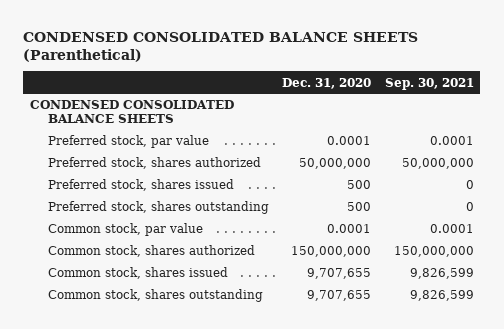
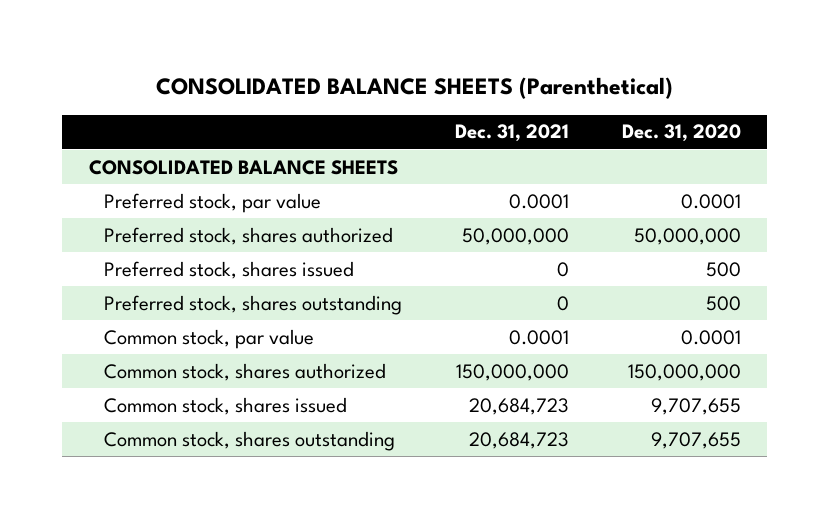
[23,31,419,62] CONDENSED CONSOLIDATED BALANCE SHEETS (Parenthetical) -> [155,77,673,100] CONSOLIDATED BALANCE SHEETS (Parenthetical)
[384,77,474,90] Sep. 30, 2021 -> none
none -> [454,124,569,143] Dec. 31, 2021
[30,100,235,123] CONDENSED CONSOLIDATED BALANCE SHEETS -> [88,159,398,175] CONSOLIDATED BALANCE SHEETS

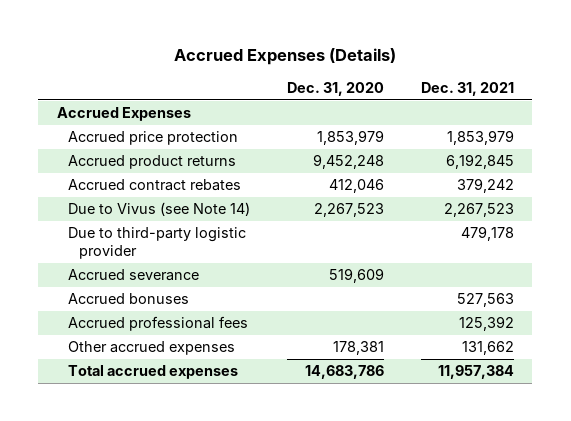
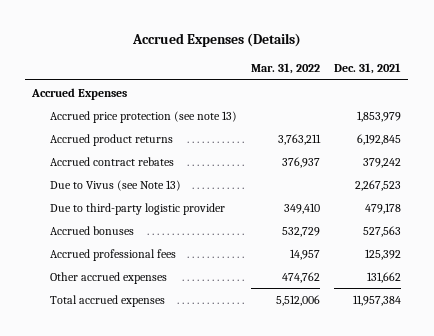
[286,81,384,96] Dec. 31, 2020 -> none
none -> [251,63,321,75] Mar. 31, 2022
[67,131,238,146] Accrued price protection -> [50,110,238,123] Accrued price protection (see note 13)
[67,202,250,217] Due to Vivus (see Note 14) -> [50,179,182,191] Due to Vivus (see Note 13)
[67,269,199,282] Accrued severance -> none

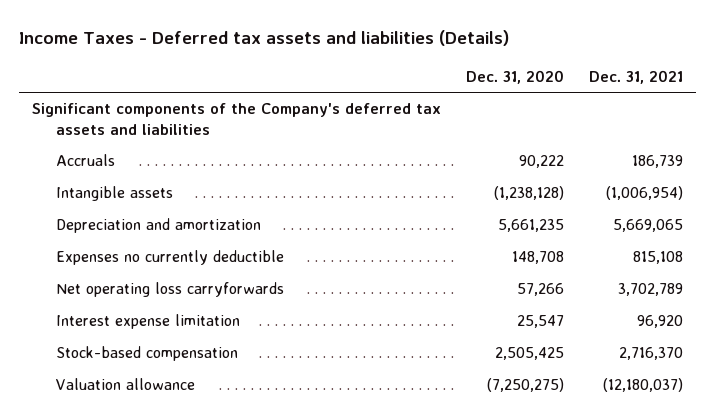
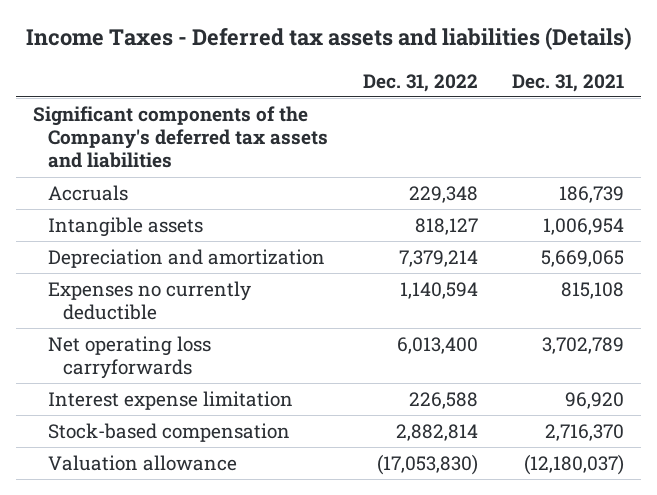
[466,69,565,84] Dec. 31, 2020 -> none
none -> [362,73,478,92] Dec. 31, 2022
[606,186,684,201] (1,006,954) -> [543,217,625,235] 1,006,954

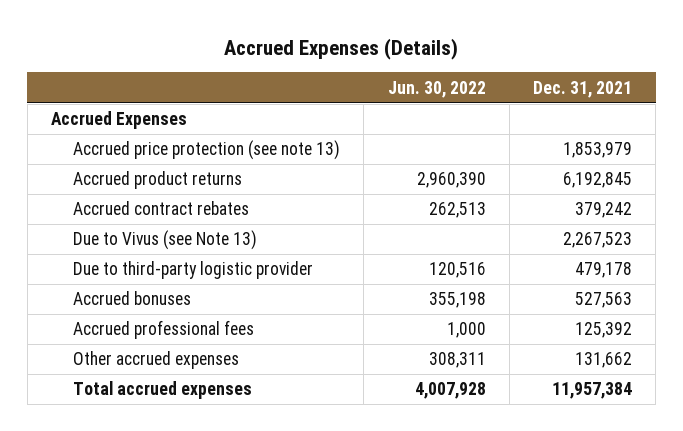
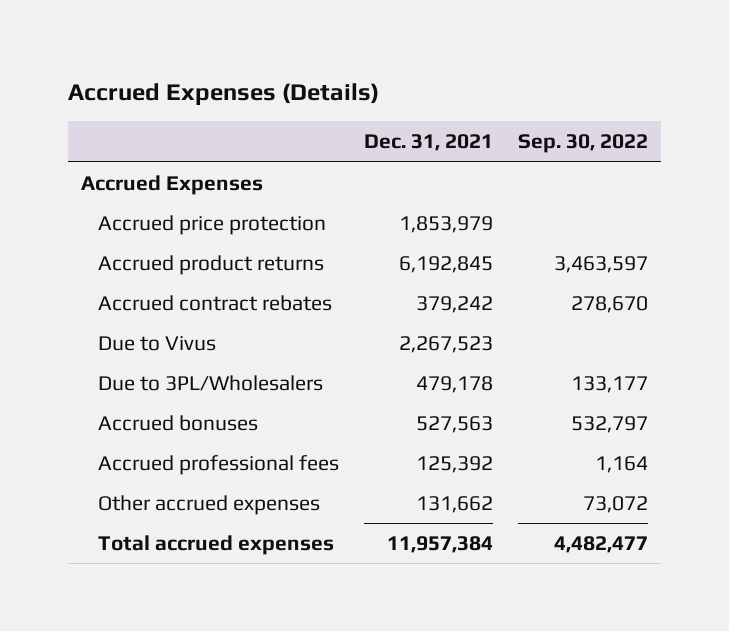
[387,80,486,98] Jun. 30, 2022 -> none
none -> [518,134,649,154] Sep. 30, 2022
[73,140,341,161] Accrued price protection (see note 13) -> [98,214,327,235] Accrued price protection
[73,230,258,251] Due to Vivus (see Note 13) -> [98,335,217,351] Due to Vivus
[73,261,314,280] Due to third-party logistic provider -> [98,374,324,391] Due to 3PL/Wholesalers

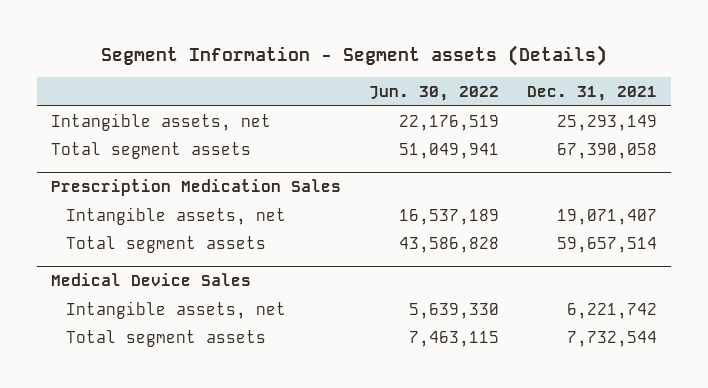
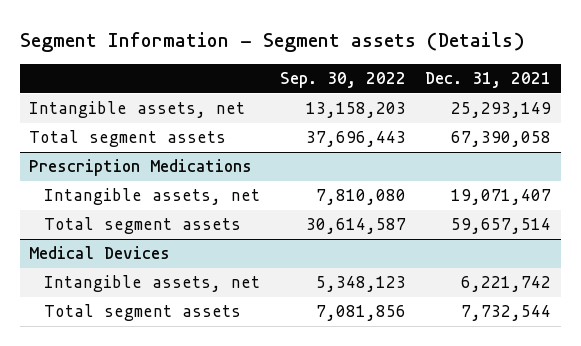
[369,85,500,101] Jun. 30, 2022 -> none
none -> [279,72,406,89] Sep. 30, 2022
[51,179,342,197] Prescription Medication Sales -> [29,159,253,177] Prescription Medications
[51,273,252,287] Medical Device Sales -> [29,246,171,260] Medical Devices

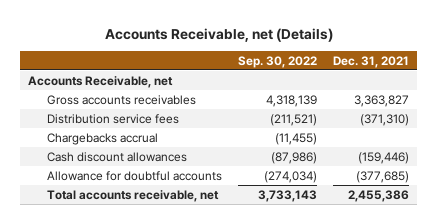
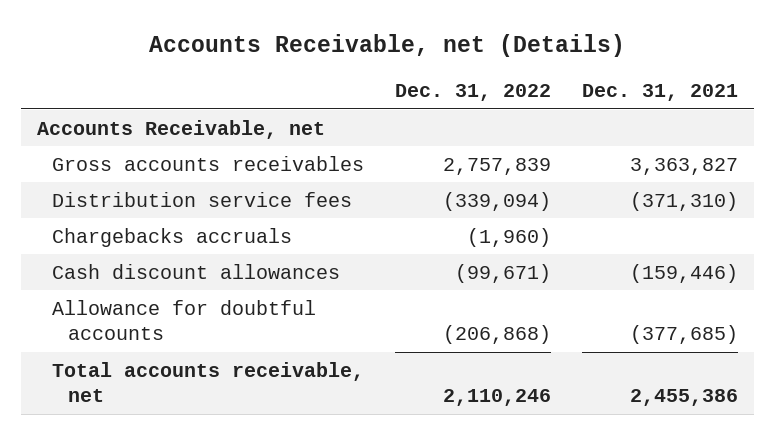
[238,55,318,68] Sep. 30, 2022 -> none
none -> [395,84,552,102] Dec. 31, 2022
[47,132,159,145] Chargebacks accrual -> [52,227,293,247] Chargebacks accruals

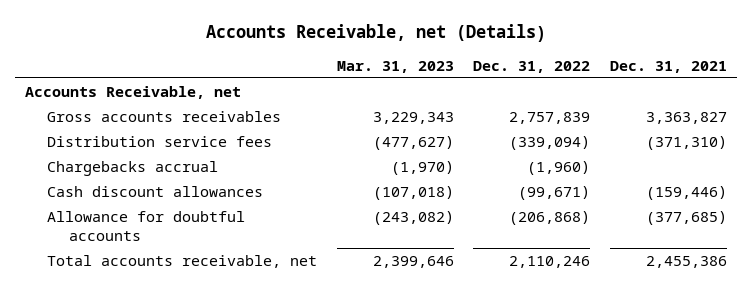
none -> [336,60,454,73] Mar. 31, 2023
[52,227,293,247] Chargebacks accruals -> [47,160,219,176] Chargebacks accrual

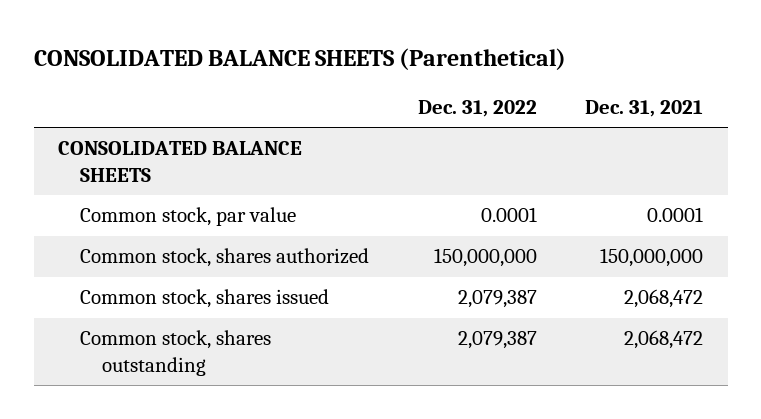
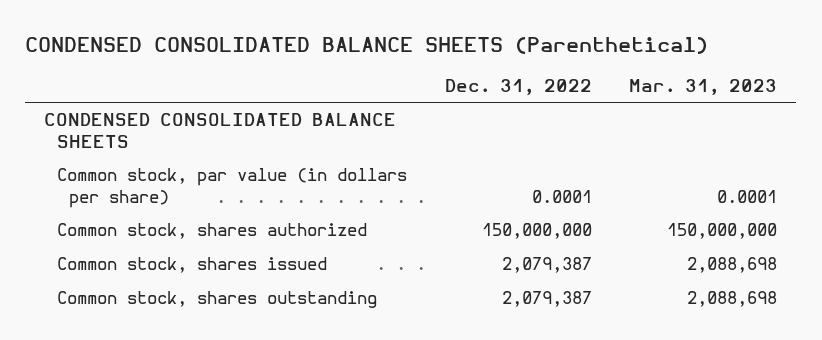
[33,47,566,70] CONSOLIDATED BALANCE SHEETS (Parenthetical) -> [25,36,709,54] CONDENSED CONSOLIDATED BALANCE SHEETS (Parenthetical)
[585,99,704,117] Dec. 31, 2021 -> none
none -> [629,78,778,95] Mar. 31, 2023
[58,141,303,182] CONSOLIDATED BALANCE SHEETS -> [44,113,397,148] CONDENSED CONSOLIDATED BALANCE SHEETS
[80,207,297,227] Common stock, par value -> [56,168,407,208] Common stock, par value (in dollars per share)

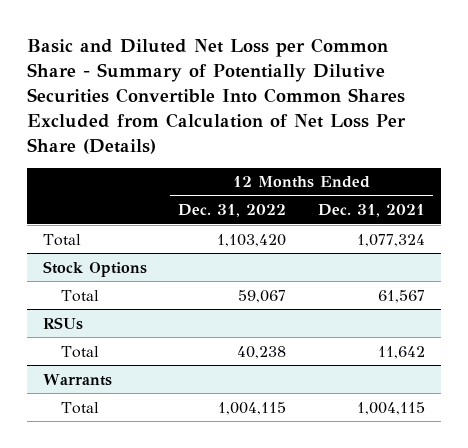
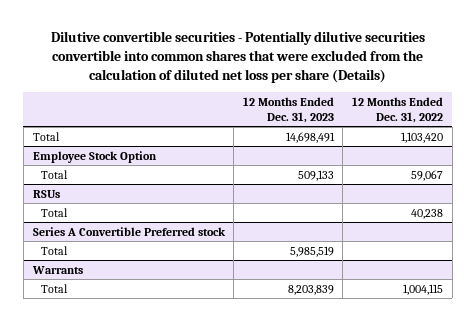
[26,37,406,154] Basic and Diluted Net Loss per Common Share - Summary of Potentially Dilutive Securities Convertible Into Common Shares Excluded from Calculation of Net Loss Per Share (Details) -> [50,31,425,83] Dilutive convertible securities - Potentially dilutive securities convertible into common shares that were excluded from the calculation of diluted net loss per share (Details)
[317,204,425,218] Dec. 31, 2021 -> none
none -> [242,96,334,123] 12 Months Ended Dec. 31, 2023
[42,260,147,277] Stock Options -> [32,150,157,163] Employee Stock Option
none -> [32,226,226,236] Series A Convertible Preferred stock
none -> [41,245,69,255] Total

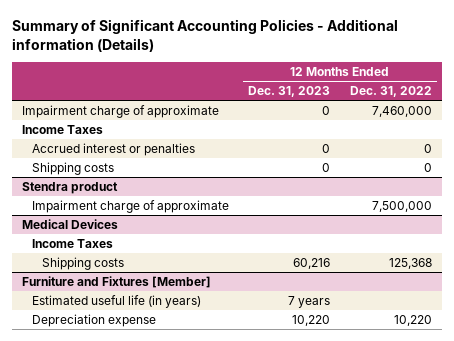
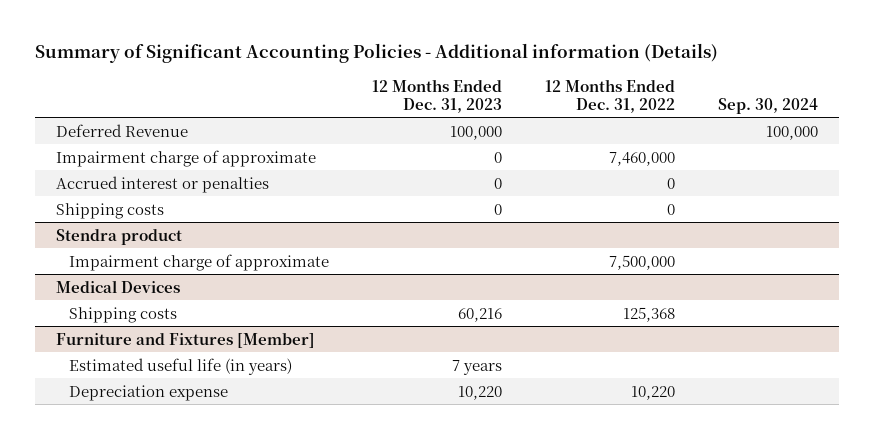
none -> [717,97,818,114] Sep. 30, 2024
none -> [56,123,189,137] Deferred Revenue
[21,124,103,134] Income Taxes -> none
[31,238,113,248] Income Taxes -> none

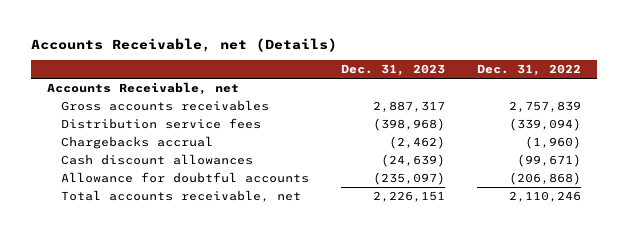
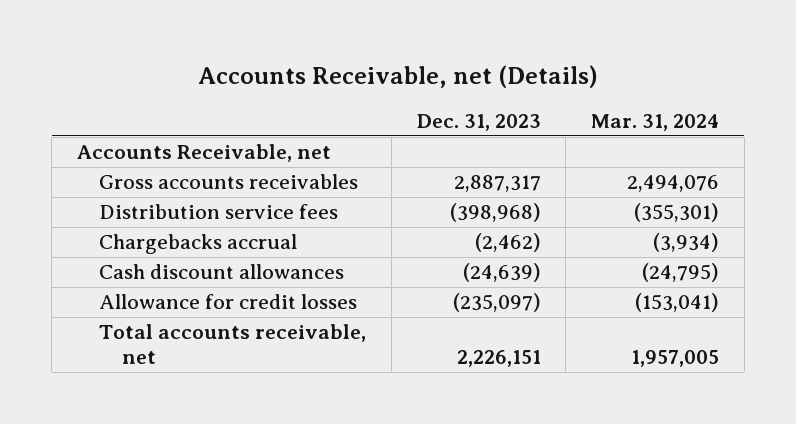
[476,64,581,77] Dec. 31, 2022 -> none
none -> [591,113,720,131] Mar. 31, 2024
[60,172,309,184] Allowance for doubtful accounts -> [99,294,358,310] Allowance for credit losses

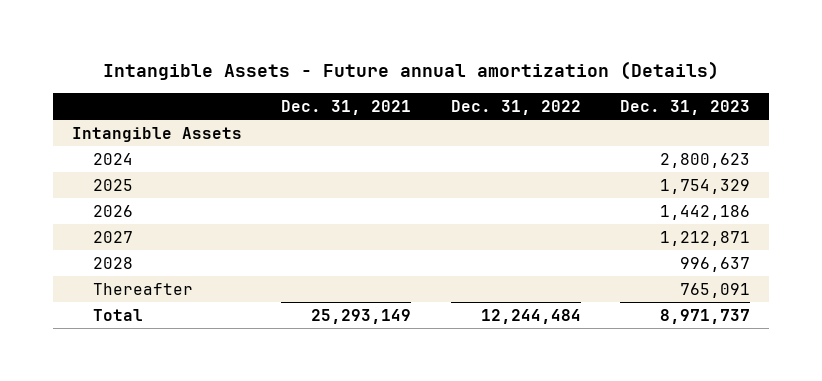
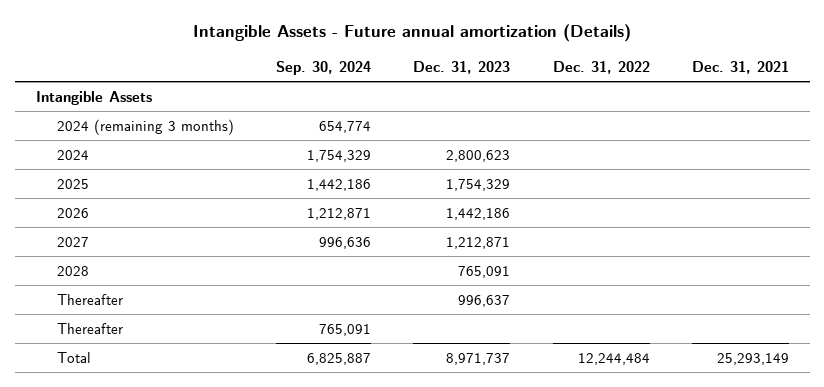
none -> [276,60,372,75] Sep. 30, 2024
none -> [57,118,235,135] 2024 (remaining 3 months)
[679,256,750,272] 996,637 -> [458,265,511,278] 765,091
[679,282,750,298] 765,091 -> [458,294,511,307] 996,637
none -> [57,322,124,334] Thereafter

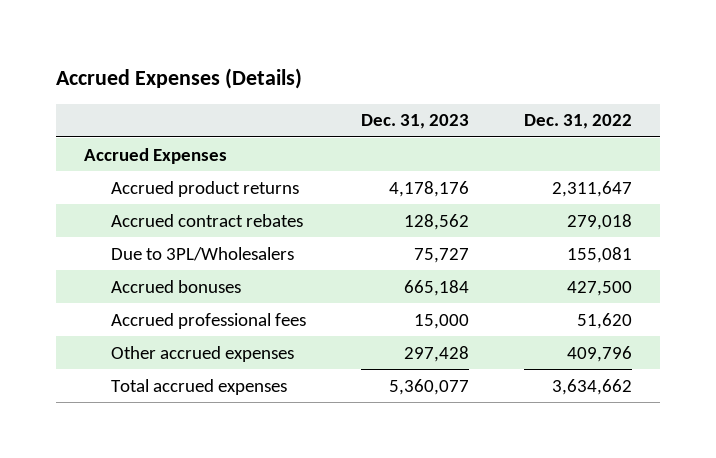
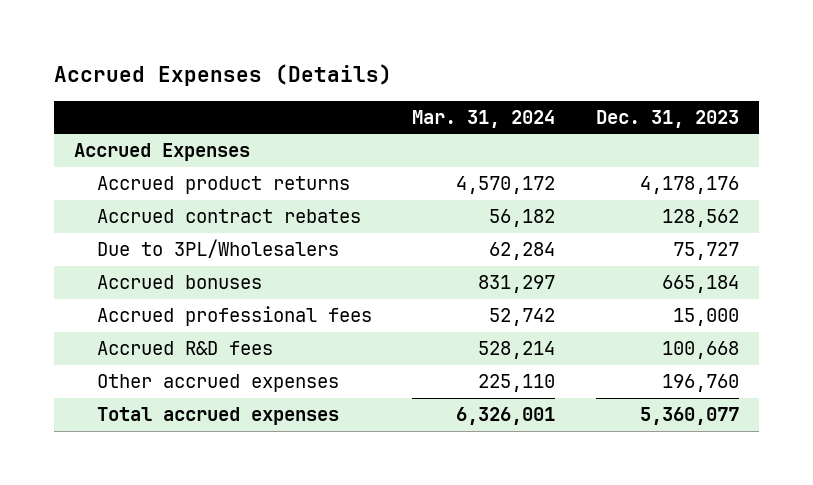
[524,114,633,130] Dec. 31, 2022 -> none
none -> [412,109,556,128] Mar. 31, 2024
none -> [96,341,273,356] Accrued R&D fees
[404,345,470,362] 297,428 -> [661,374,739,393] 196,760

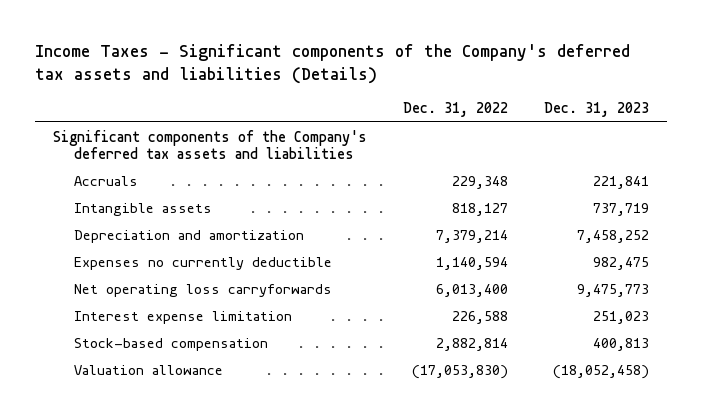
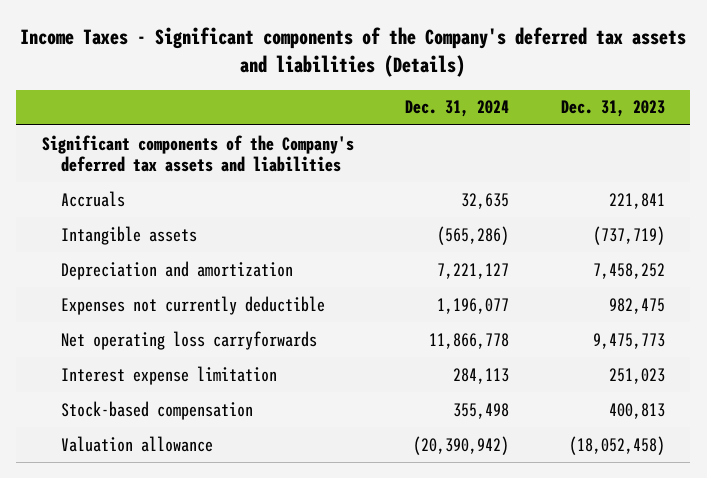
[403,102,509,118] Dec. 31, 2022 -> none
none -> [405,100,510,118] Dec. 31, 2024
[593,202,650,216] 737,719 -> [592,225,665,245] (737,719)
[74,256,333,270] Expenses no currently deductible -> [60,295,325,315] Expenses not currently deductible

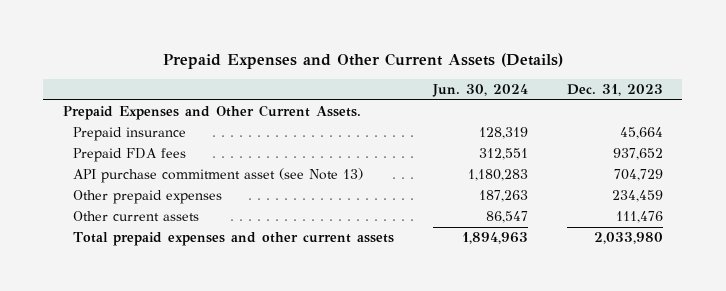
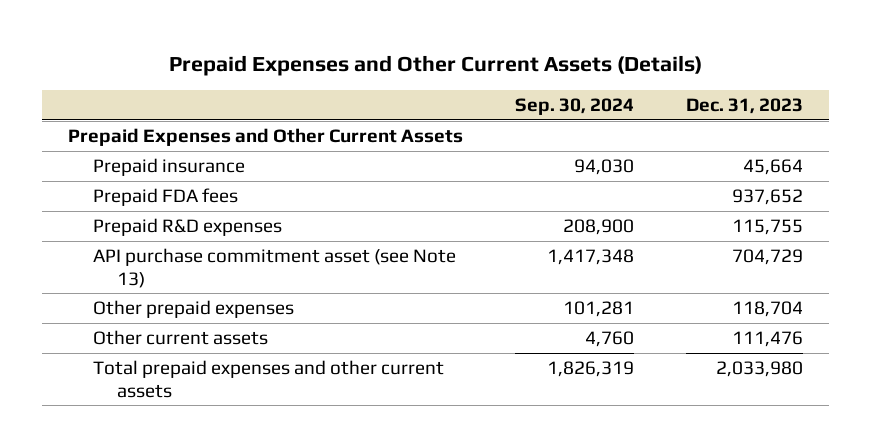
[432,84,529,98] Jun. 30, 2024 -> none
none -> [515,97,635,115] Sep. 30, 2024
[62,105,361,121] Prepaid Expenses and Other Current Assets. -> [68,128,464,147] Prepaid Expenses and Other Current Assets
none -> [92,218,282,237] Prepaid R&D expenses
[611,190,663,203] 234,459 -> [732,301,804,318] 118,704

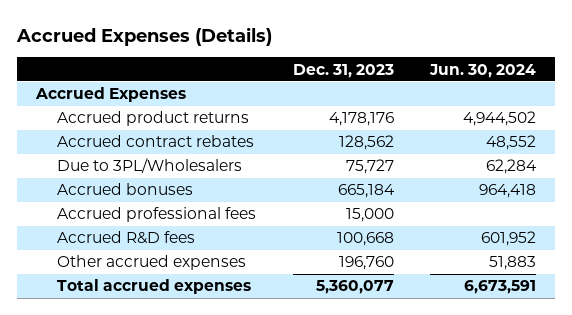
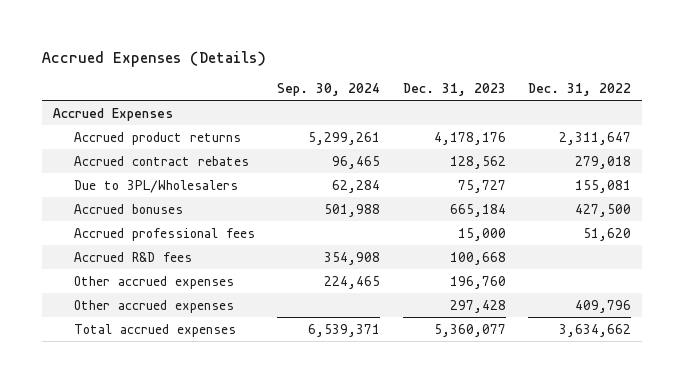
[429,63,537,78] Jun. 30, 2024 -> none
none -> [277,82,381,96] Sep. 30, 2024
none -> [527,82,631,96] Dec. 31, 2022
none -> [73,299,234,313] Other accrued expenses

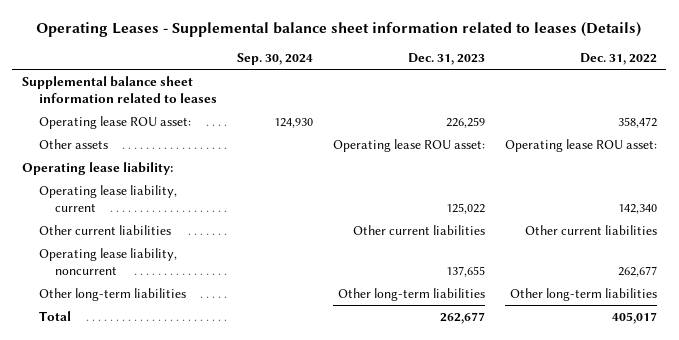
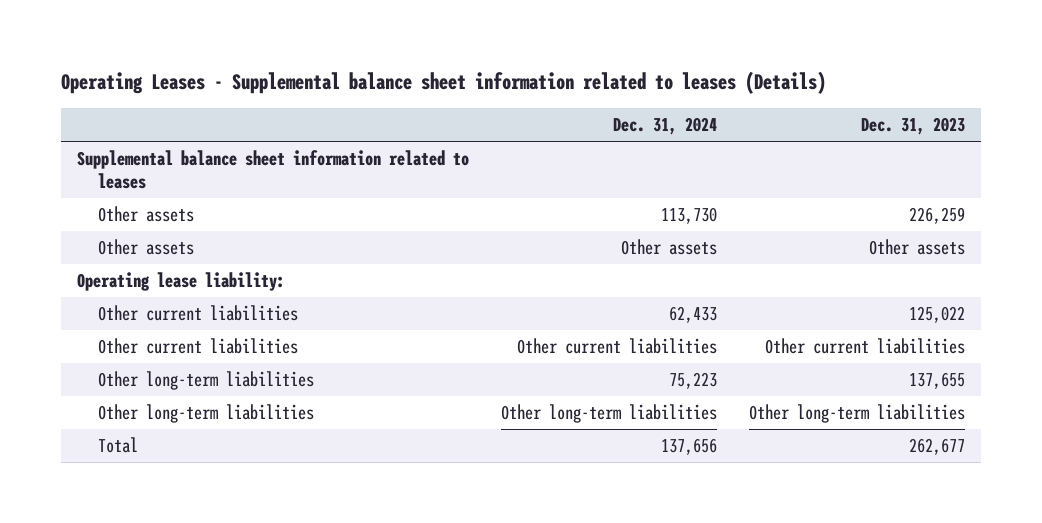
[236,53,313,66] Sep. 30, 2024 -> none
[579,53,657,66] Dec. 31, 2022 -> none
none -> [612,117,717,136] Dec. 31, 2024
[38,115,191,129] Operating lease ROU asset: -> [98,206,195,223] Other assets
[332,138,485,152] Operating lease ROU asset: -> [869,239,966,256] Other assets
[38,184,177,213] Operating lease liability, current -> [98,305,299,322] Other current liabilities
[38,247,177,276] Operating lease liability, noncurrent -> [98,371,315,391] Other long-term liabilities

